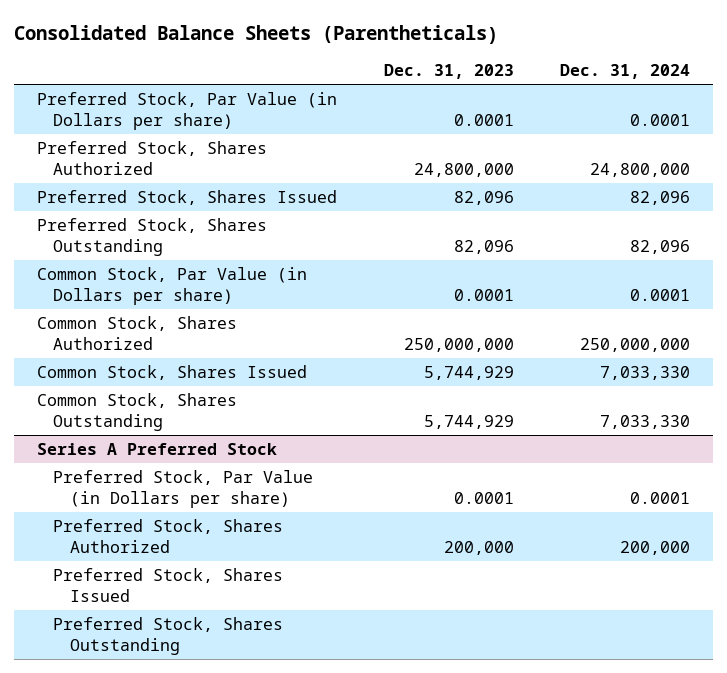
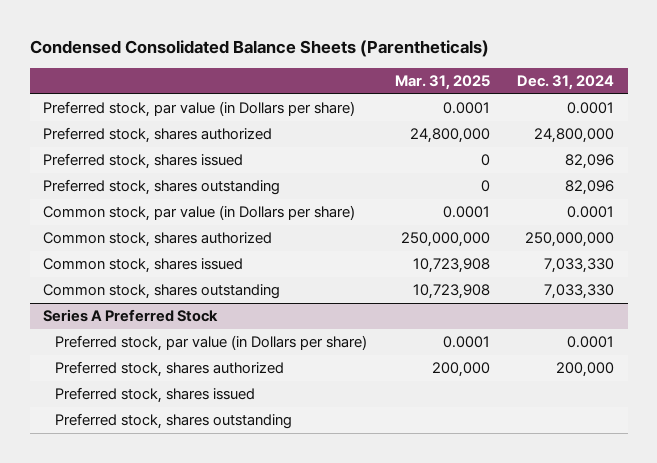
[13,24,498,44] Consolidated Balance Sheets (Parentheticals) -> [29,39,489,57] Condensed Consolidated Balance Sheets (Parentheticals)
[383,64,514,80] Dec. 31, 2023 -> none
none -> [394,74,490,90] Mar. 31, 2025
[36,91,337,131] Preferred Stock, Par Value (in Dollars per share) -> [43,101,356,118] Preferred stock, par value (in Dollars per share)
[36,140,267,176] Preferred Stock, Shares Authorized -> [43,127,273,144] Preferred stock, shares authorized
[36,189,337,205] Preferred Stock, Shares Issued -> [43,153,244,170] Preferred stock, shares issued
[36,217,267,257] Preferred Stock, Shares Outstanding -> [43,179,281,196] Preferred stock, shares outstanding
[36,266,307,306] Common Stock, Par Value (in Dollars per share) -> [43,205,356,222] Common stock, par value (in Dollars per share)
[36,315,237,351] Common Stock, Shares Authorized -> [43,232,273,248] Common stock, shares authorized
[36,364,307,380] Common Stock, Shares Issued -> [43,258,244,274] Common stock, shares issued
[36,392,237,432] Common Stock, Shares Outstanding -> [43,284,281,300] Common stock, shares outstanding
[53,469,314,509] Preferred Stock, Par Value (in Dollars per share) -> [55,335,368,352] Preferred stock, par value (in Dollars per share)
[53,518,284,554] Preferred Stock, Shares Authorized -> [55,361,285,378] Preferred stock, shares authorized
[53,567,284,603] Preferred Stock, Shares Issued -> [55,387,256,404] Preferred stock, shares issued
[53,616,284,656] Preferred Stock, Shares Outstanding -> [55,413,293,430] Preferred stock, shares outstanding

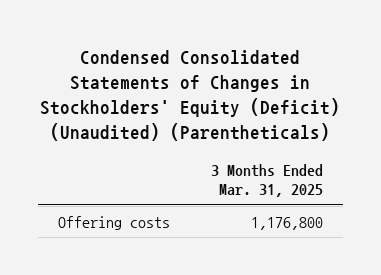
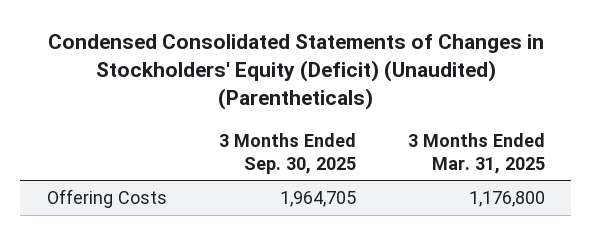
none -> [218,133,356,174] 3 Months Ended Sep. 30, 2025
[58,215,171,230] Offering costs -> [46,189,167,209] Offering Costs

